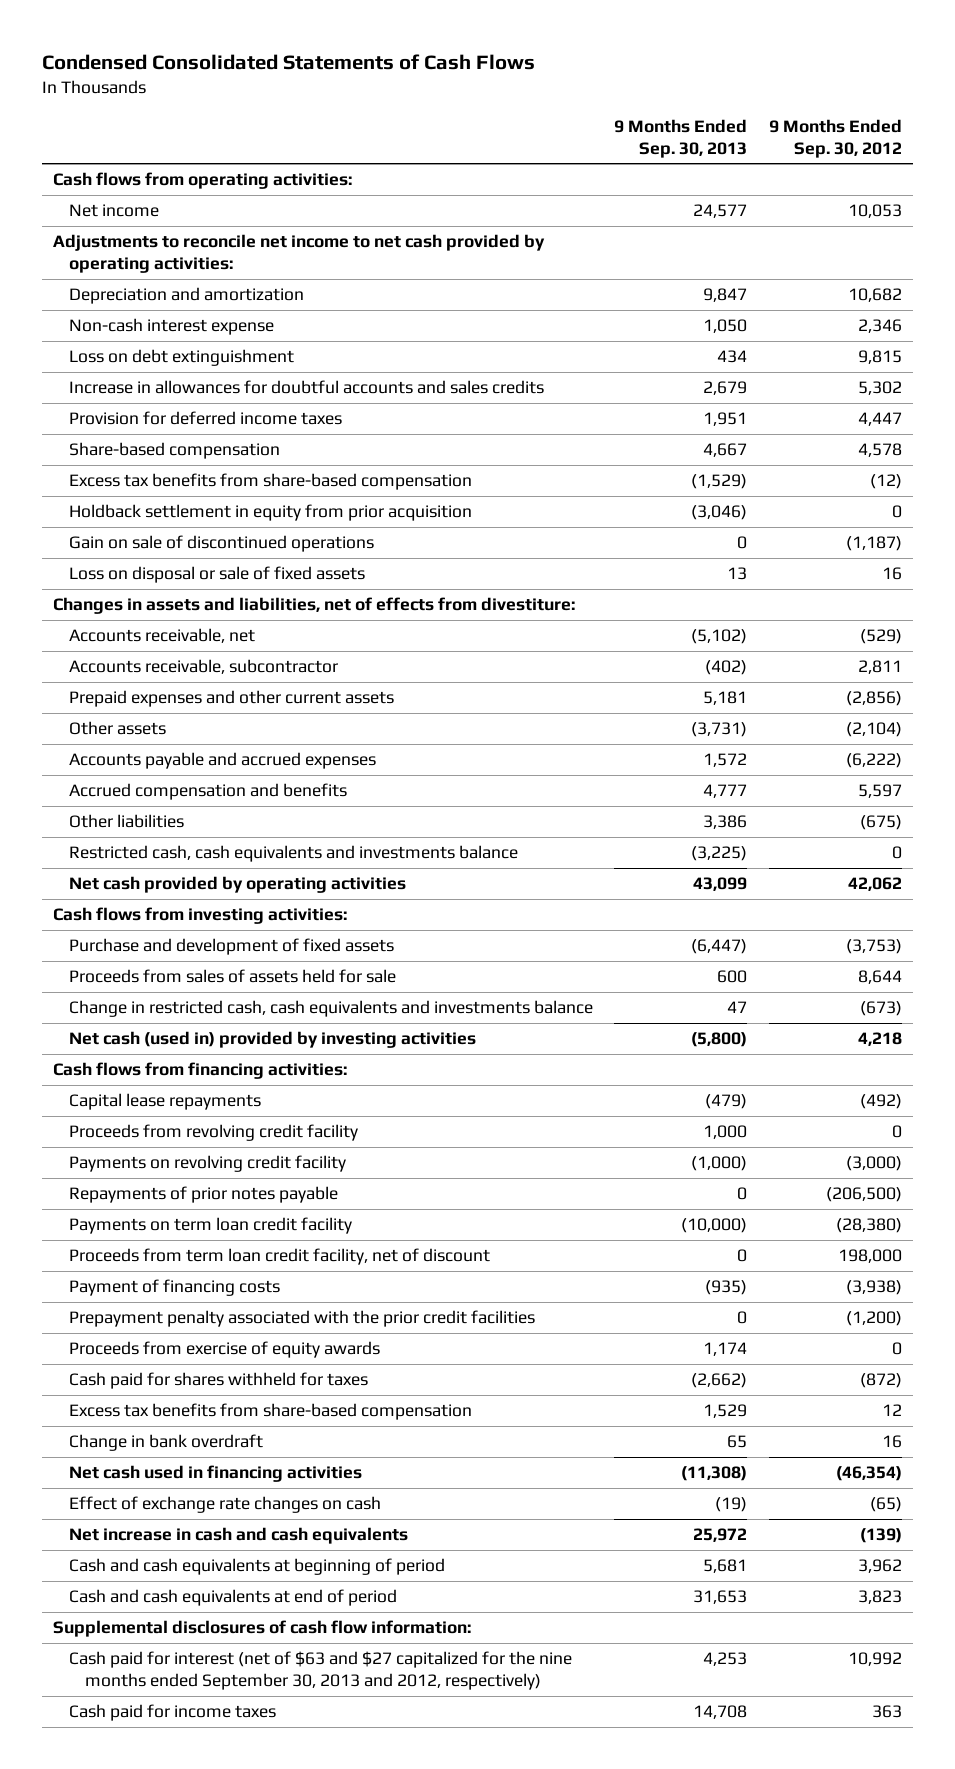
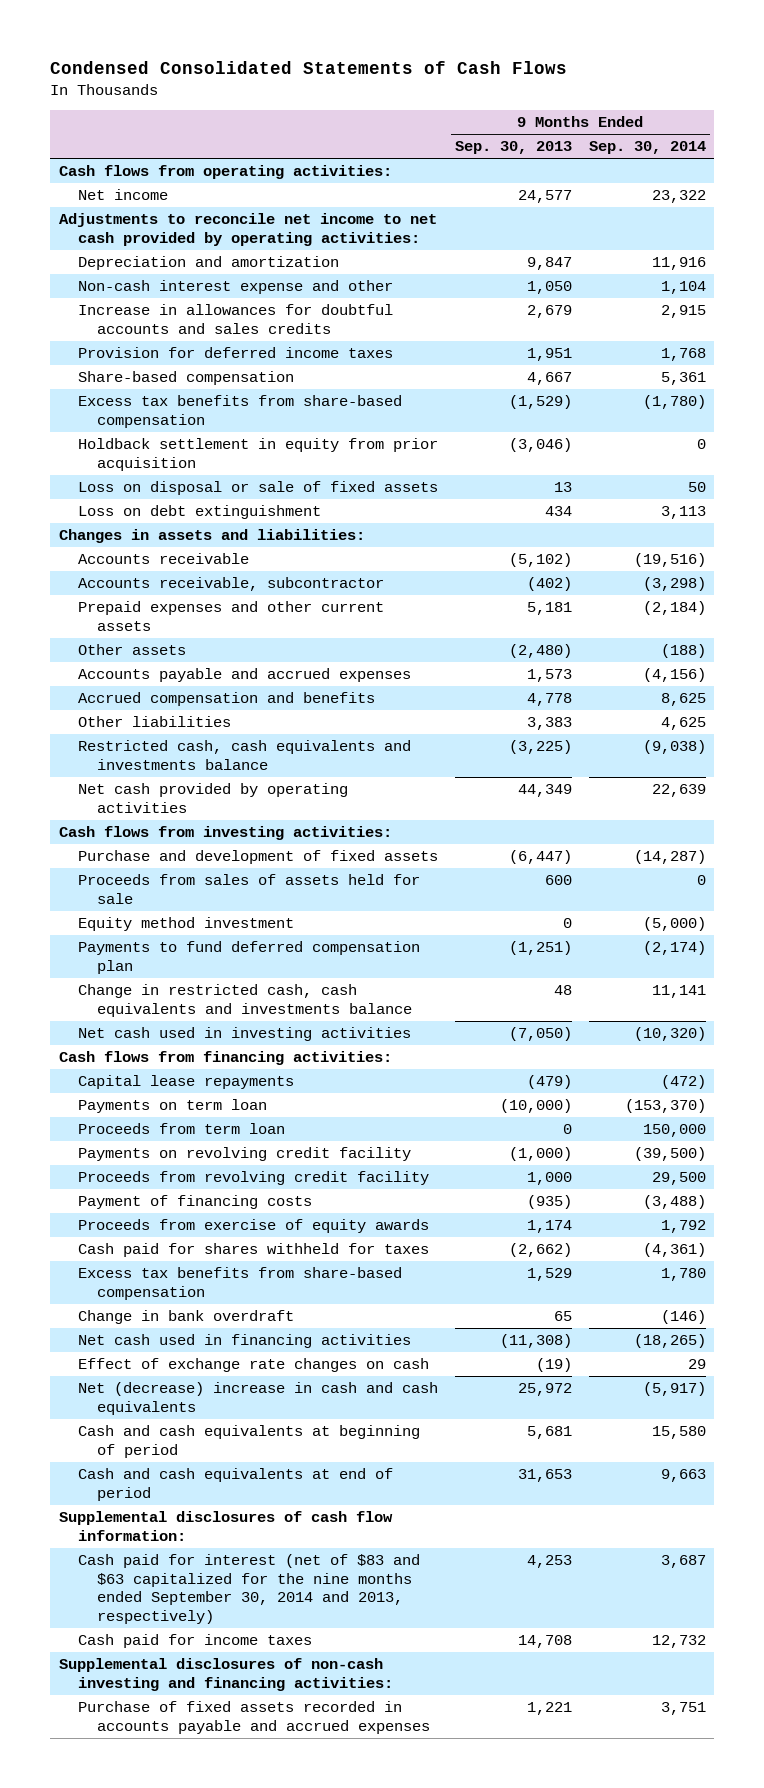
[769,118,903,158] 9 Months Ended Sep. 30, 2012 -> none
none -> [588,141,706,155] Sep. 30, 2014
[68,318,274,336] Non-cash interest expense -> [78,280,394,295] Non-cash interest expense and other
[68,535,374,553] Gain on sale of discontinued operations -> none
[68,349,294,367] Loss on debt extinguishment -> [78,505,322,520] Loss on debt extinguishment
[52,597,575,615] Changes in assets and liabilities, net of effects from divestiture: -> [58,529,365,544] Changes in assets and liabilities:
[68,628,255,644] Accounts receivable, net -> [78,553,250,565] Accounts receivable
[691,722,748,738] (3,731) -> [508,644,572,659] (2,480)
[703,753,748,768] 1,572 -> [526,669,572,683] 1,573
[703,784,748,799] 4,777 -> [526,693,572,707] 4,778
[703,815,748,830] 3,386 -> [526,717,572,731] 3,383
[693,877,748,892] 43,099 -> [517,784,572,798] 44,349
none -> [78,917,295,932] Equity method investment
none -> [78,941,421,974] Payments to fund deferred compensation plan
[727,1001,748,1014] 47 -> [553,985,572,996] 48
[68,1031,476,1049] Net cash (used in) provided by investing activities -> [78,1027,412,1042] Net cash used in investing activities
[691,1032,748,1048] (5,800) -> [508,1027,572,1042] (7,050)
none -> [78,1099,268,1114] Payments on term loan
none -> [78,1123,286,1135] Proceeds from term loan
[68,1186,338,1204] Repayments of prior notes payable -> none
[68,1217,352,1235] Payments on term loan credit facility -> none
[68,1248,490,1266] Proceeds from term loan credit facility, net of discount -> none
[68,1124,358,1142] Proceeds from revolving credit facility -> [78,1171,430,1186] Proceeds from revolving credit facility
[68,1310,535,1328] Prepayment penalty associated with the prior credit facilities -> none
[68,1527,408,1545] Net increase in cash and cash equivalents -> [78,1382,439,1415] Net (decrease) increase in cash and cash equivalents
[68,1651,572,1691] Cash paid for interest (net of $63 and $27 capitalized for the nine months ended September 30, 2013 and 2012, respectively) -> [78,1554,421,1624] Cash paid for interest (net of $83 and $63 capitalized for the nine months ended September 30, 2014 and 2013, respectively)
none -> [58,1658,394,1691] Supplemental disclosures of non-cash investing and financing activities:
none -> [78,1701,431,1734] Purchase of fixed assets recorded in accounts payable and accrued expenses

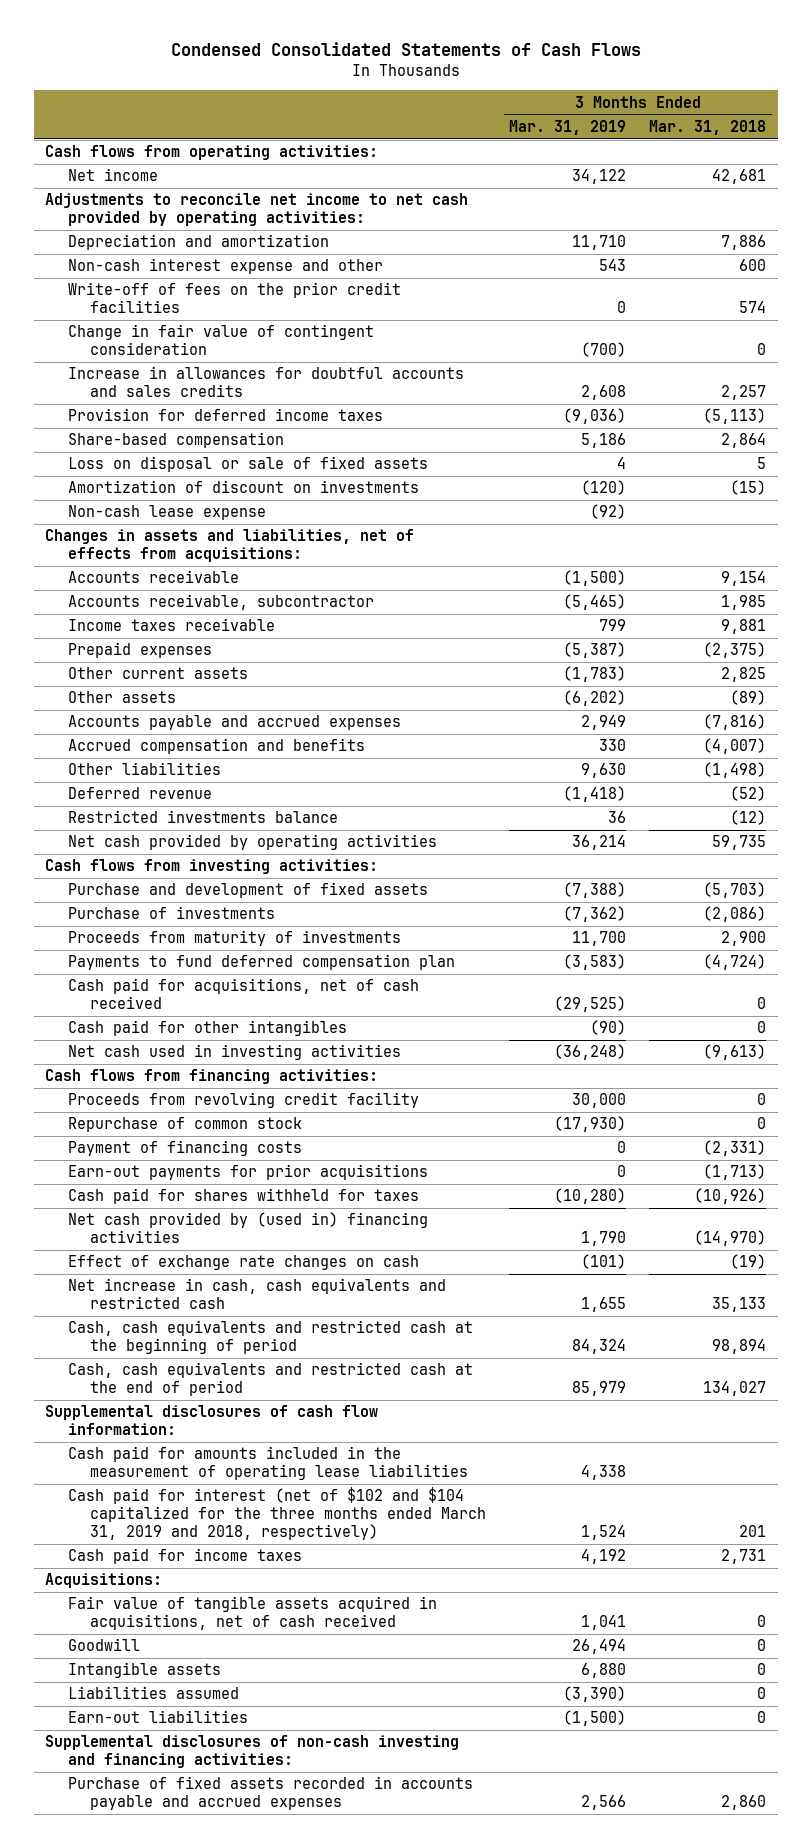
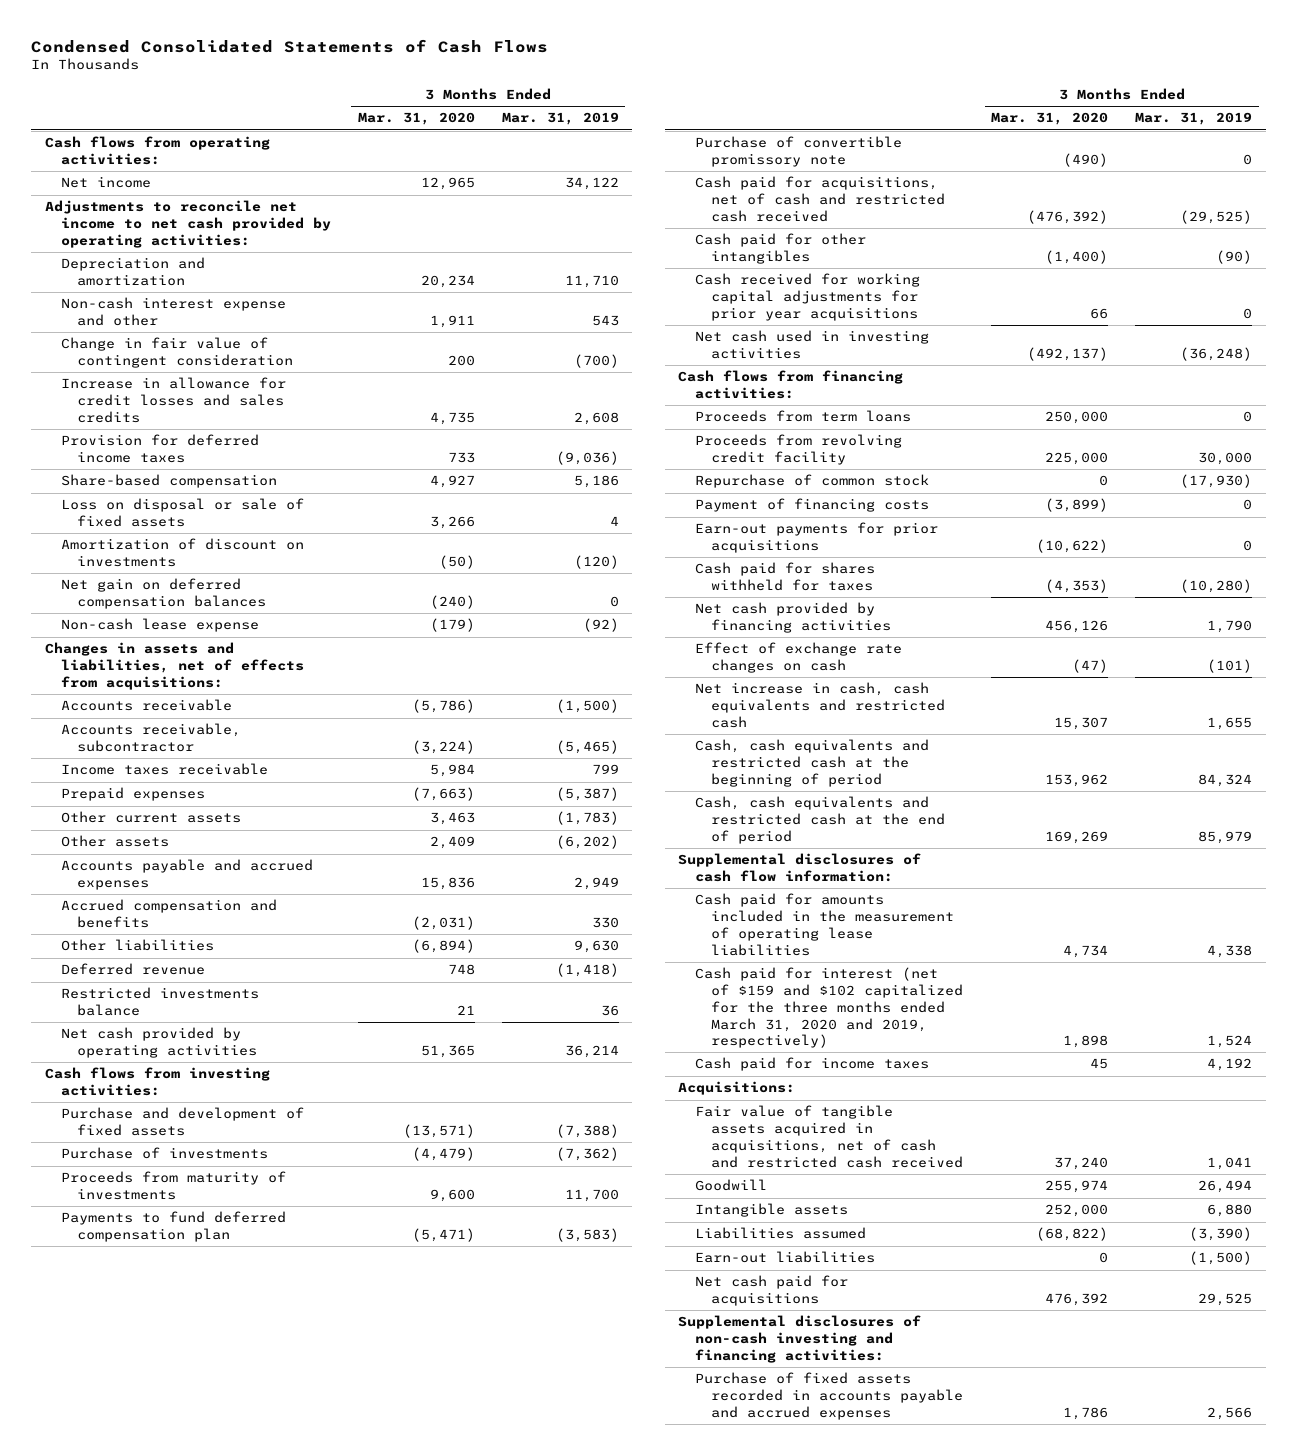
[649,119,767,135] Mar. 31, 2018 -> none
none -> [357,112,475,126] Mar. 31, 2020
[67,282,401,314] Write-off of fees on the prior credit facilities -> none
[67,366,464,398] Increase in allowances for doubtful accounts and sales credits -> [60,377,286,423] Increase in allowance for credit losses and sales credits
none -> [60,578,267,610] Net gain on deferred compensation balances
none -> [694,136,902,168] Purchase of convertible promissory note
[67,978,419,1010] Cash paid for acquisitions, net of cash received -> [694,176,945,222] Cash paid for acquisitions, net of cash and restricted cash received
none -> [694,273,920,321] Cash received for working capital adjustments for prior year acquisitions
none -> [694,410,911,423] Proceeds from term loans
[67,1212,428,1244] Net cash provided by (used in) financing activities -> [694,602,891,634] Net cash provided by financing activities
[67,1487,487,1541] Cash paid for interest (net of $102 and $104 capitalized for the three months ended March 31, 2019 and 2018, respectively) -> [694,967,963,1049] Cash paid for interest (net of $159 and $102 capitalized for the three months ended March 31, 2020 and 2019, respectively)
[67,1596,437,1631] Fair value of tangible assets acquired in acquisitions, net of cash received -> [694,1105,963,1168] Fair value of tangible assets acquired in acquisitions, net of cash and restricted cash received
none -> [694,1275,848,1307] Net cash paid for acquisitions

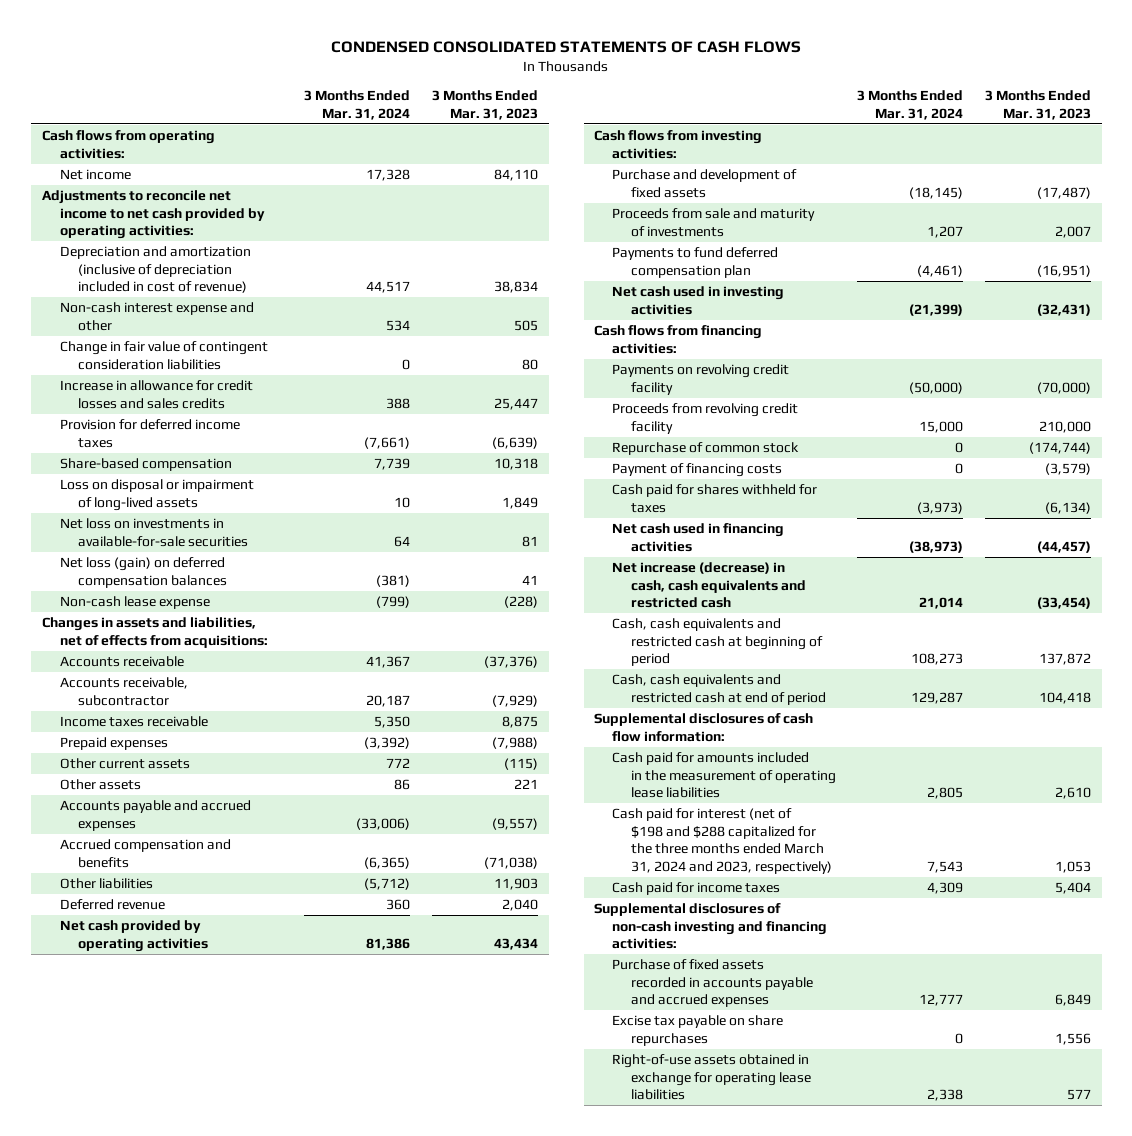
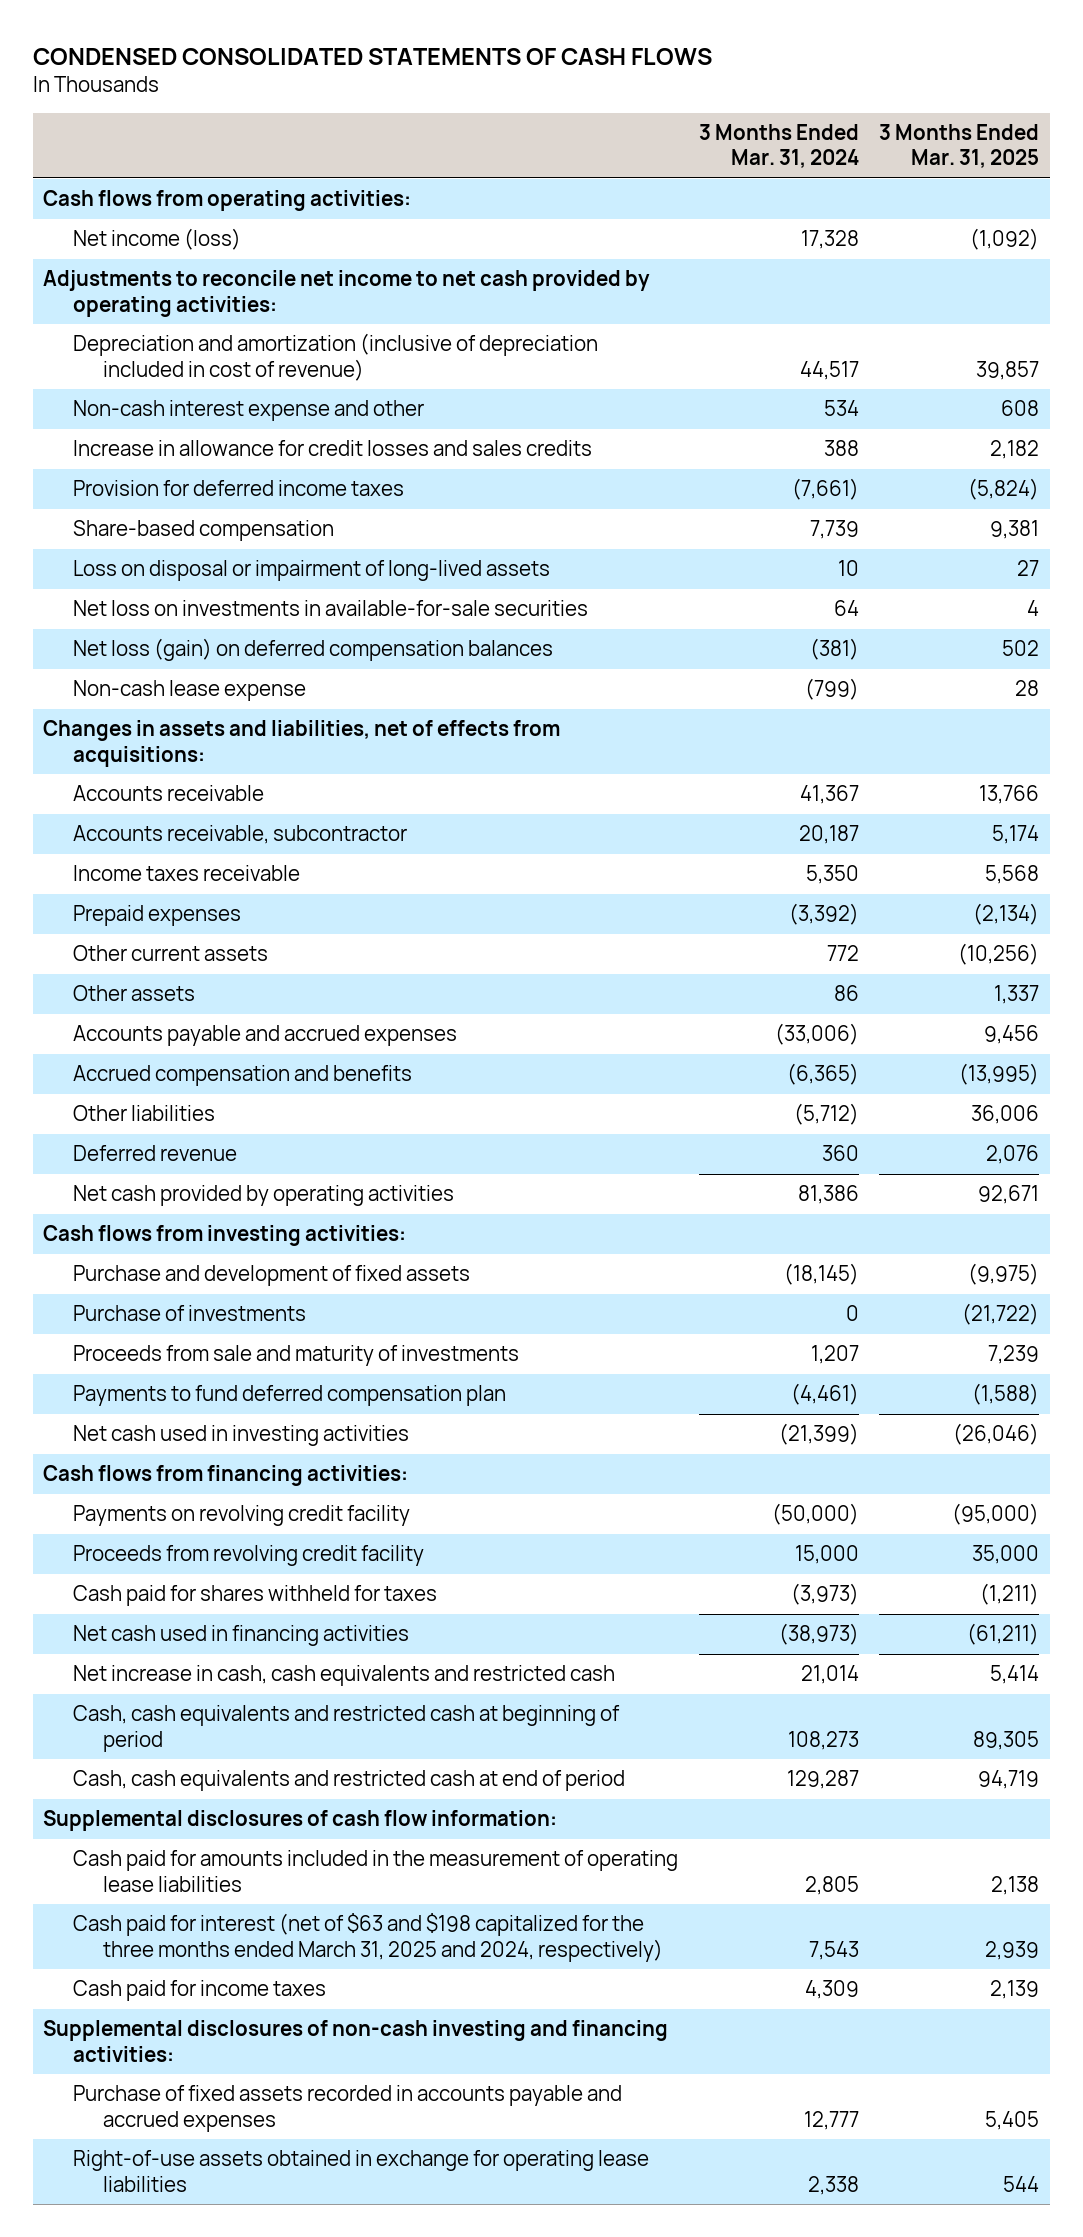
[431,90,538,120] 3 Months Ended Mar. 31, 2023 -> none
none -> [879,124,1040,169] 3 Months Ended Mar. 31, 2025
[59,169,131,181] Net income -> [73,228,242,251] Net income (loss)
[59,341,268,370] Change in fair value of contingent consideration liabilities -> none
none -> [73,1305,307,1322] Purchase of investments
[612,442,800,456] Repurchase of common stock -> none
[612,463,783,478] Payment of financing costs -> none
[612,562,806,609] Net increase (decrease) in cash, cash equivalents and restricted cash -> [73,1665,616,1687] Net increase in cash, cash equivalents and restricted cash
[612,808,832,874] Cash paid for interest (net of $198 and $288 capitalized for the three months ended March 31, 2024 and 2023, respectively) -> [73,1913,664,1962] Cash paid for interest (net of $63 and $198 capitalized for the three months ended March 31, 2025 and 2024, respectively)
[612,1015,784,1046] Excise tax payable on share repurchases -> none

